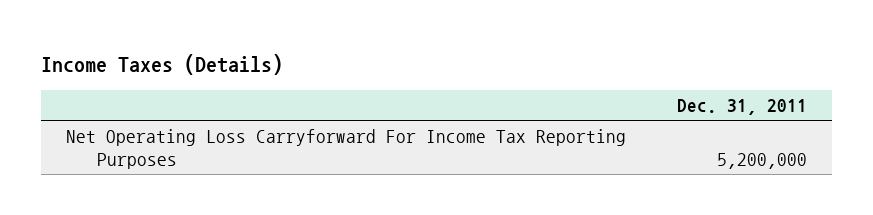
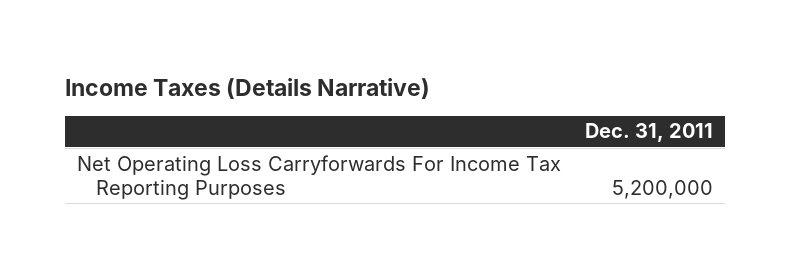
[41,54,284,76] Income Taxes (Details) -> [64,77,430,99] Income Taxes (Details Narrative)
[66,129,627,170] Net Operating Loss Carryforward For Income Tax Reporting Purposes -> [76,154,561,200] Net Operating Loss Carryforwards For Income Tax Reporting Purposes

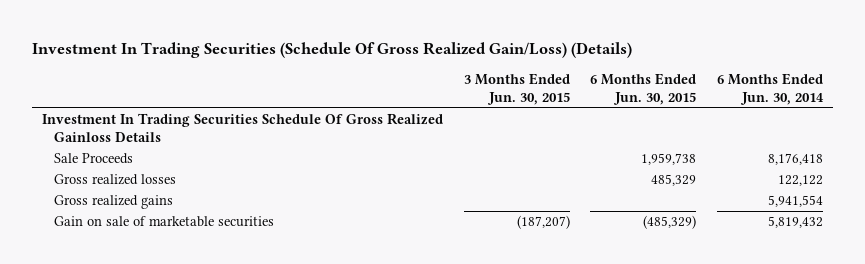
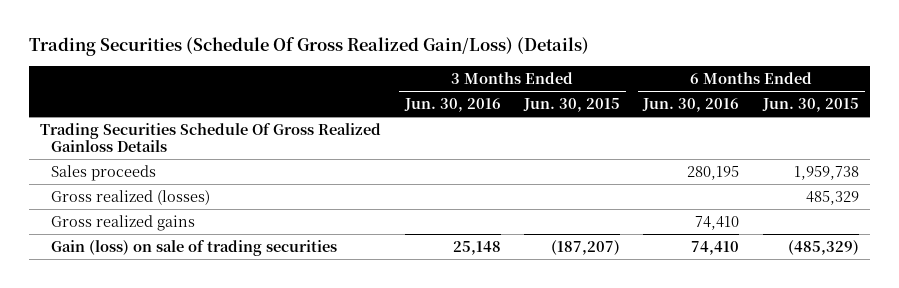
[31,42,632,59] Investment In Trading Securities (Schedule Of Gross Realized Gain/Loss) (Details) -> [28,37,589,57] Trading Securities (Schedule Of Gross Realized Gain/Loss) (Details)
[716,73,824,105] 6 Months Ended Jun. 30, 2014 -> none
none -> [403,98,501,113] Jun. 30, 2016
none -> [642,98,740,113] Jun. 30, 2016
[42,113,444,142] Investment In Trading Securities Schedule Of Gross Realized Gainloss Details -> [40,122,382,152] Trading Securities Schedule Of Gross Realized Gainloss Details
[53,153,133,165] Sale Proceeds -> [51,164,157,181] Sales proceeds
[53,174,176,186] Gross realized losses -> [51,189,211,205] Gross realized (losses)
[53,216,274,228] Gain on sale of marketable securities -> [51,239,338,256] Gain (loss) on sale of trading securities

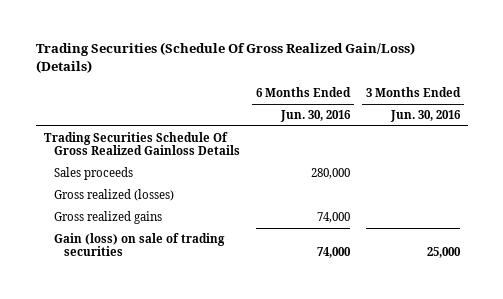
[523,98,621,113] Jun. 30, 2015 -> none
[761,98,859,113] Jun. 30, 2015 -> none
[687,165,740,180] 280,195 -> [310,167,350,179] 280,000
[695,215,740,230] 74,410 -> [316,211,350,223] 74,000
[452,240,501,255] 25,148 -> [426,247,461,259] 25,000
[691,240,740,255] 74,410 -> [316,247,351,259] 74,000

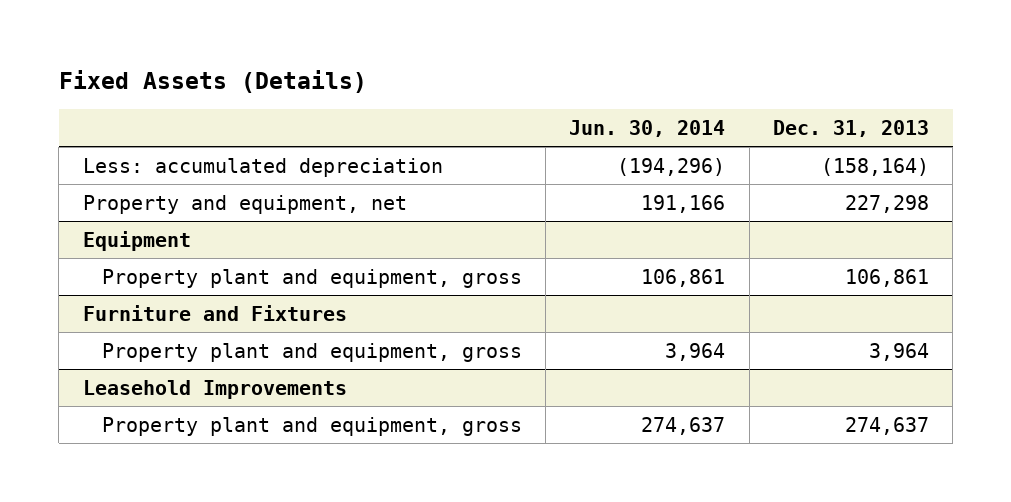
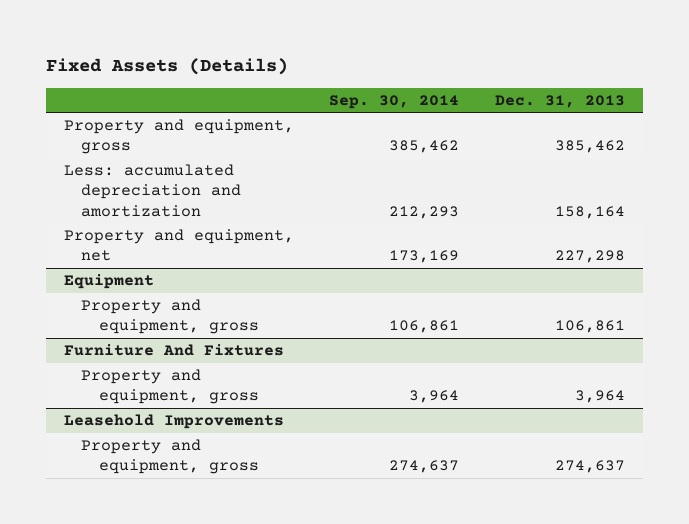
[569,119,726,137] Jun. 30, 2014 -> none
none -> [329,94,460,109] Sep. 30, 2014
none -> [63,119,294,155] Property and equipment, gross
[82,157,443,177] Less: accumulated depreciation -> [63,164,242,217] Less: accumulated depreciation and amortization
[820,157,929,176] (158,164) -> [555,205,626,219] 158,164
[101,268,522,288] Property plant and equipment, gross -> [81,299,260,335] Property and equipment, gross
[82,304,347,321] Furniture and Fixtures -> [63,344,284,357] Furniture And Fixtures
[101,342,522,362] Property plant and equipment, gross -> [81,369,260,405] Property and equipment, gross
[101,416,522,436] Property plant and equipment, gross -> [81,439,260,475] Property and equipment, gross

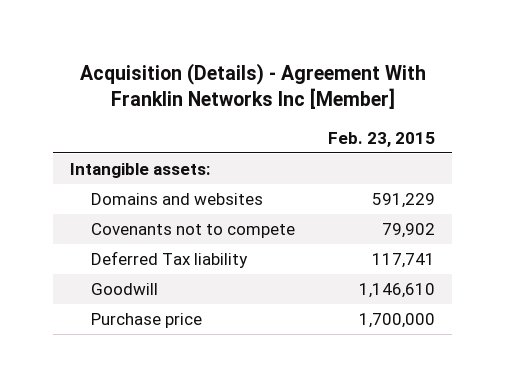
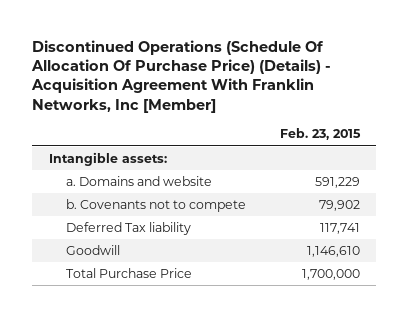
[79,62,426,109] Acquisition (Details) - Agreement With Franklin Networks Inc [Member] -> [31,39,332,113] Discontinued Operations (Schedule Of Allocation Of Purchase Price) (Details) - Acquisition Agreement With Franklin Networks, Inc [Member]
[90,193,263,206] Domains and websites -> [65,176,212,187] a. Domains and website
[90,223,295,239] Covenants not to compete -> [65,199,246,213] b. Covenants not to compete
[90,313,202,329] Purchase price -> [65,268,192,279] Total Purchase Price

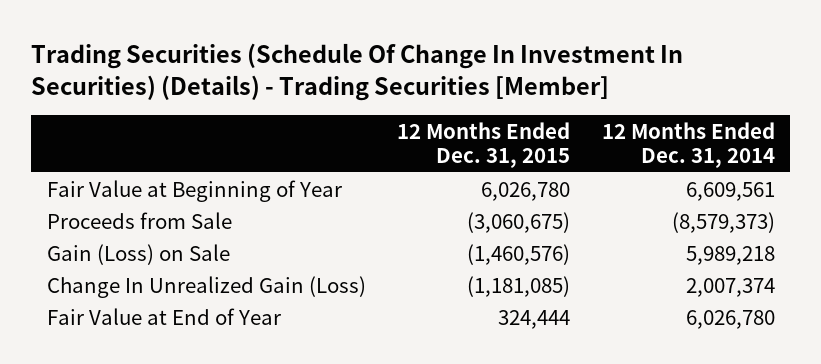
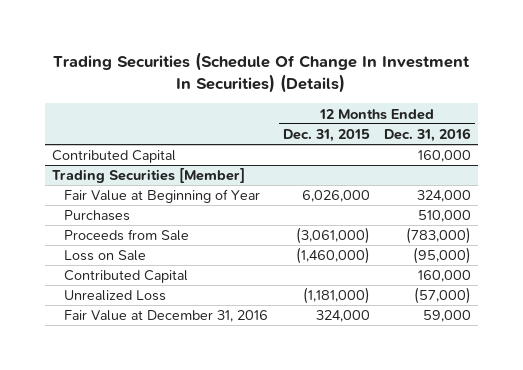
[31,42,684,101] Trading Securities (Schedule Of Change In Investment In Securities) (Details) - Trading Securities [Member] -> [53,52,471,94] Trading Securities (Schedule Of Change In Investment In Securities) (Details)
[601,121,775,169] 12 Months Ended Dec. 31, 2014 -> none
none -> [383,127,471,142] Dec. 31, 2016
none -> [52,150,177,164] Contributed Capital
none -> [52,168,246,184] Trading Securities [Member]
[481,181,571,201] 6,026,780 -> [301,190,370,203] 6,026,000
none -> [64,210,131,222] Purchases
[467,211,571,233] (3,060,675) -> [295,227,370,245] (3,061,000)
[46,243,230,265] Gain (Loss) on Sale -> [64,250,147,262] Loss on Sale
[467,243,571,265] (1,460,576) -> [295,247,370,265] (1,460,000)
none -> [64,270,189,284] Contributed Capital
[46,275,366,298] Change In Unrealized Gain (Loss) -> [64,290,167,302] Unrealized Loss
[467,275,571,297] (1,181,085) -> [302,287,370,305] (1,181,000)
[46,307,281,325] Fair Value at End of Year -> [64,310,269,323] Fair Value at December 31, 2016
[498,309,571,329] 324,444 -> [315,310,370,323] 324,000

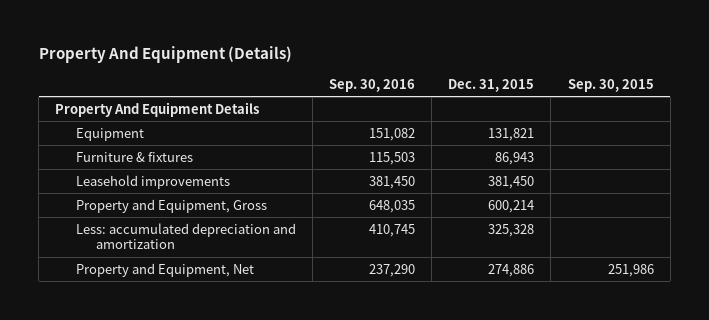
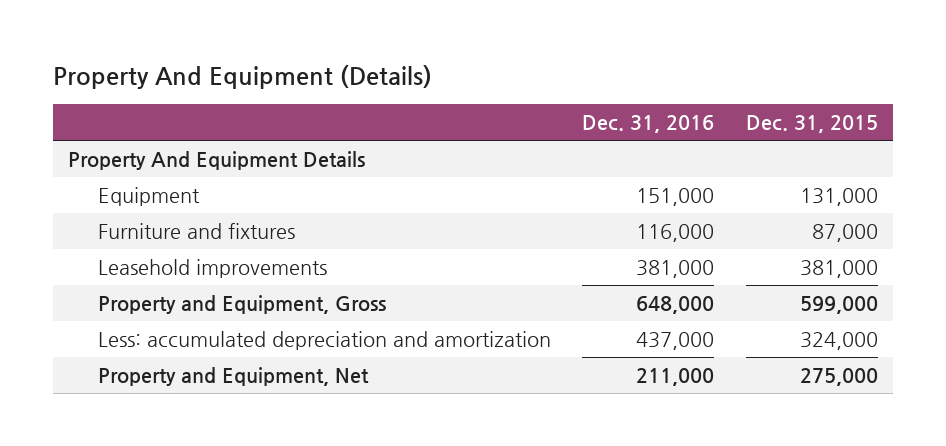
[329,79,416,93] Sep. 30, 2016 -> none
[567,79,654,93] Sep. 30, 2015 -> none
none -> [582,115,715,134] Dec. 31, 2016
[488,127,535,141] 131,821 -> [799,188,878,207] 131,000
[75,151,193,162] Furniture & fixtures -> [98,223,296,240] Furniture and fixtures
[495,151,535,165] 86,943 -> [811,224,878,243] 87,000
[488,175,535,189] 381,450 -> [799,260,878,279] 381,000
[488,199,535,213] 600,214 -> [799,296,878,315] 599,000
[488,223,535,237] 325,328 -> [799,332,878,351] 324,000
[488,263,535,277] 274,886 -> [799,368,878,387] 275,000

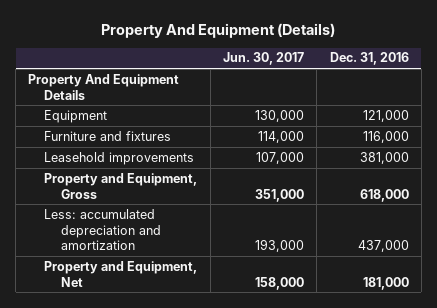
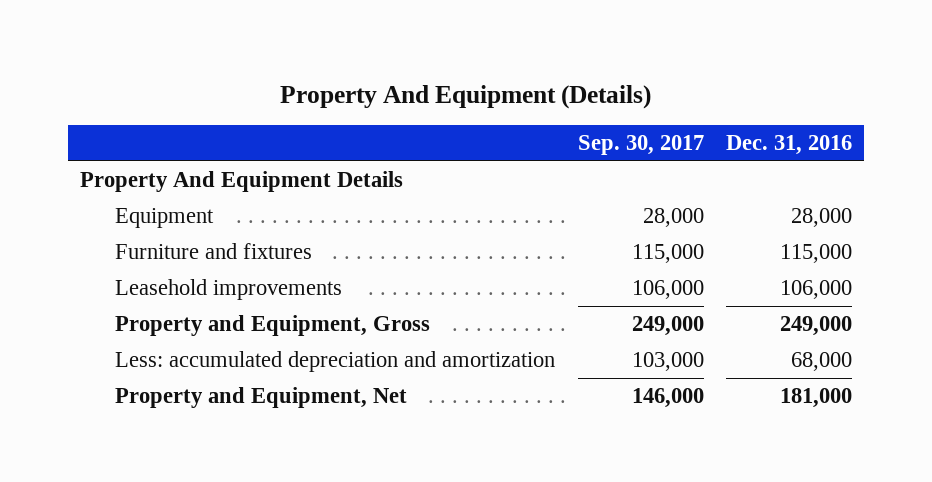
[223,52,305,66] Jun. 30, 2017 -> none
none -> [577,135,704,156] Sep. 30, 2017
[362,109,409,122] 121,000 -> [791,208,853,228] 28,000
[362,130,409,143] 116,000 -> [780,244,853,264] 115,000
[359,151,409,164] 381,000 -> [780,280,853,300] 106,000
[359,188,409,202] 618,000 -> [780,316,853,337] 249,000
[357,240,409,253] 437,000 -> [791,352,853,372] 68,000

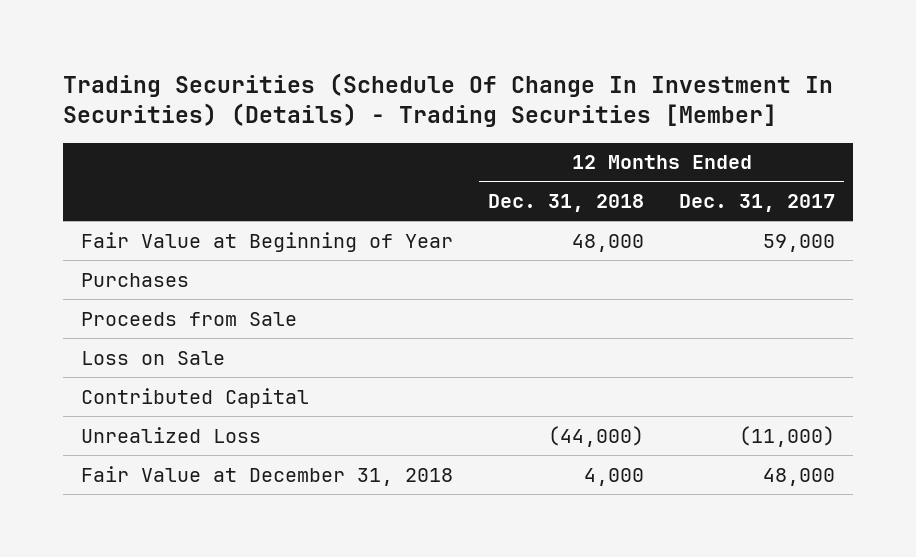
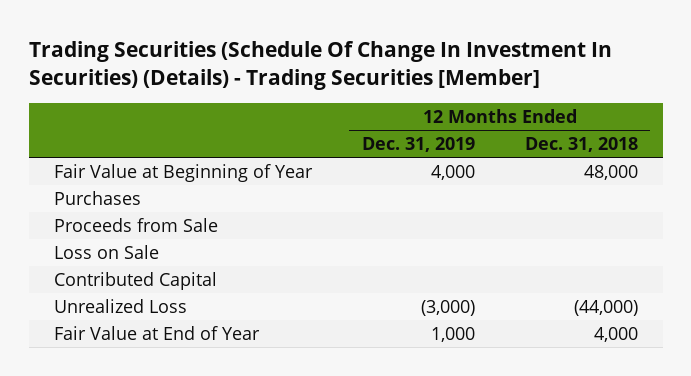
[679,194,836,213] Dec. 31, 2017 -> none
none -> [361,137,475,153] Dec. 31, 2019
[80,465,453,486] Fair Value at December 31, 2018 -> [53,325,260,340] Fair Value at End of Year

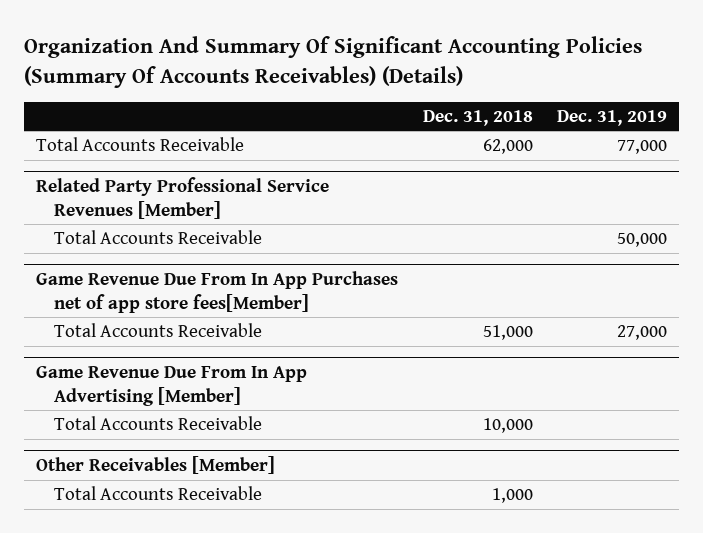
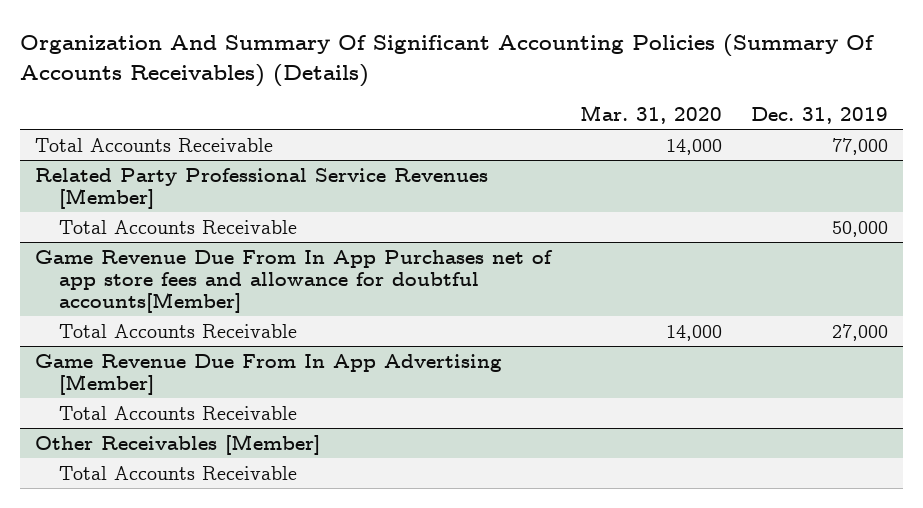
[422,109,533,126] Dec. 31, 2018 -> none
none -> [580,104,723,124] Mar. 31, 2020
[36,271,399,313] Game Revenue Due From In App Purchases net of app store fees[Member] -> [34,249,553,313] Game Revenue Due From In App Purchases net of app store fees and allowance for doubtful accounts[Member]

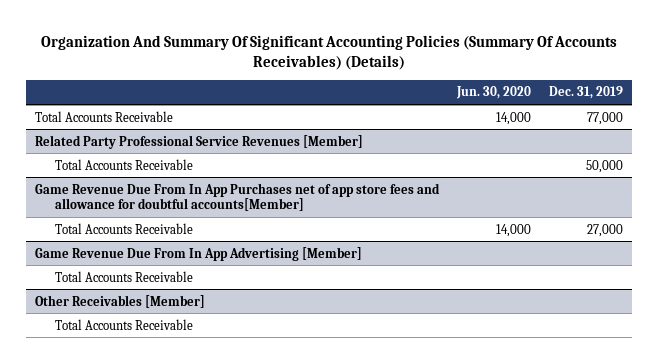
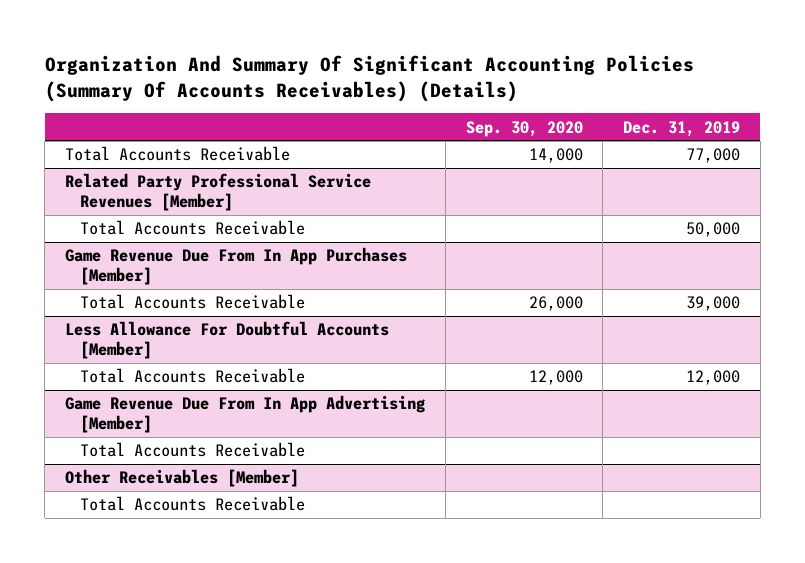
[456,86,532,100] Jun. 30, 2020 -> none
none -> [465,120,583,137] Sep. 30, 2020
[35,182,441,212] Game Revenue Due From In App Purchases net of app store fees and allowance for doubtful accounts[Member] -> [65,247,408,285] Game Revenue Due From In App Purchases [Member]
[587,223,624,237] 27,000 -> [685,296,740,312] 39,000
none -> [65,321,390,359] Less Allowance For Doubtful Accounts [Member]
none -> [80,368,306,384] Total Accounts Receivable

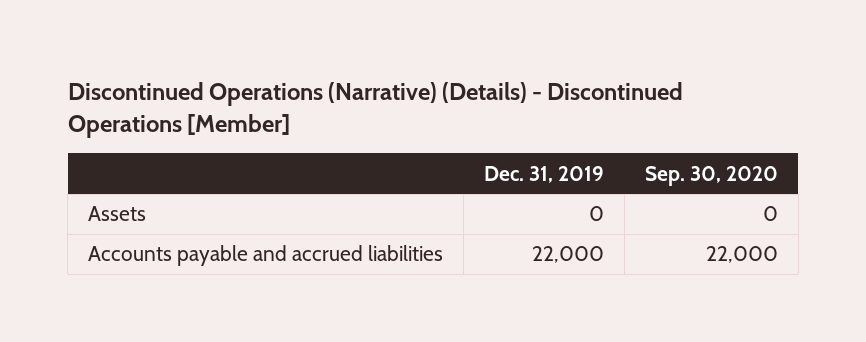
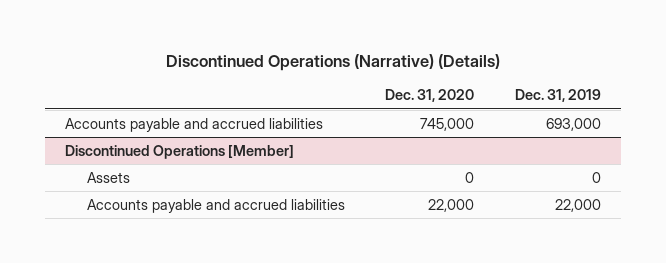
[67,82,683,139] Discontinued Operations (Narrative) (Details) - Discontinued Operations [Member] -> [165,54,500,72] Discontinued Operations (Narrative) (Details)
[644,165,778,186] Sep. 30, 2020 -> none
none -> [385,89,475,103] Dec. 31, 2020
none -> [65,117,324,132] Accounts payable and accrued liabilities
none -> [65,144,295,159] Discontinued Operations [Member]

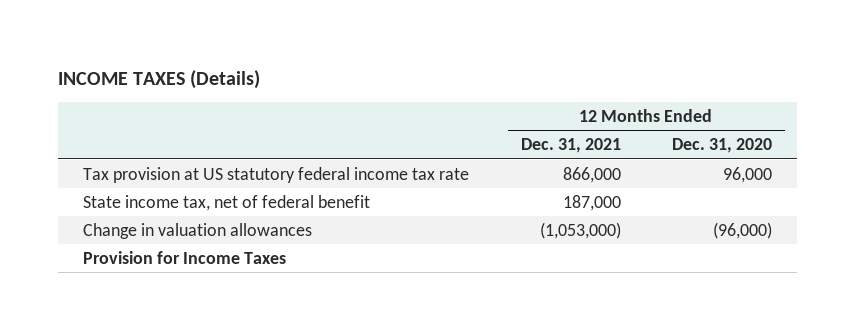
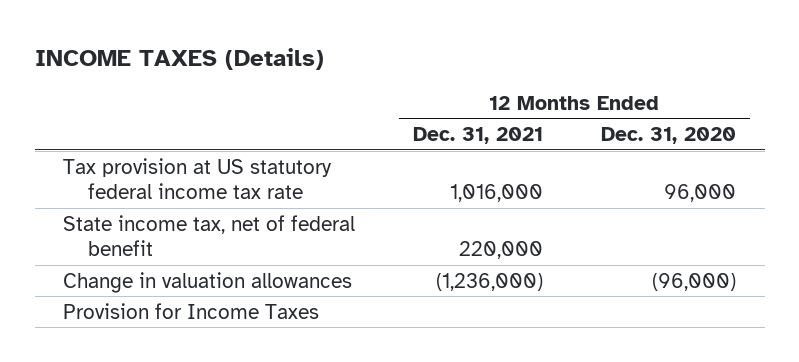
[562,166,621,183] 866,000 -> [450,183,544,202] 1,016,000
[562,194,621,211] 187,000 -> [459,240,544,259] 220,000
[539,221,621,239] (1,053,000) -> [436,272,544,291] (1,236,000)

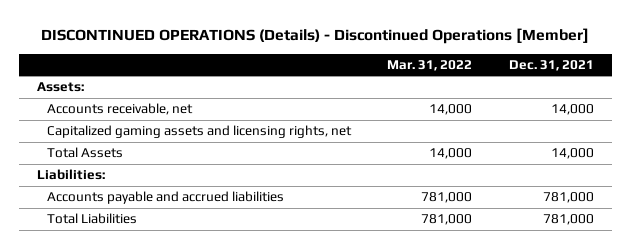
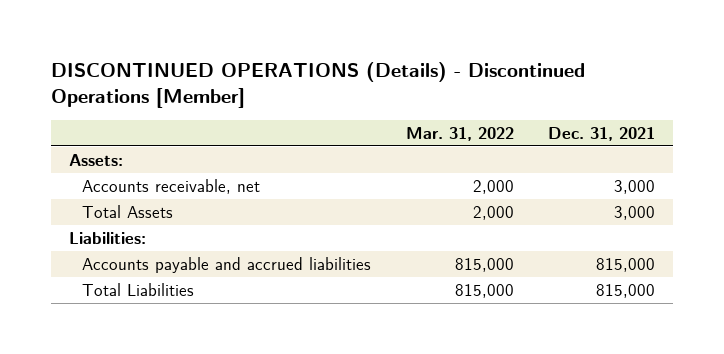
[47,125,353,139] Capitalized gaming assets and licensing rights, net -> none
[429,104,473,116] 14,000 -> [472,179,514,194] 2,000
[550,104,594,116] 14,000 -> [614,179,656,194] 3,000
[429,148,473,160] 14,000 -> [472,205,514,220] 2,000
[550,148,594,160] 14,000 -> [614,205,656,220] 3,000
[421,192,473,204] 781,000 -> [454,257,514,272] 815,000
[542,192,594,204] 781,000 -> [596,257,656,272] 815,000
[421,214,473,226] 781,000 -> [454,283,514,298] 815,000
[542,214,594,226] 781,000 -> [596,283,656,298] 815,000

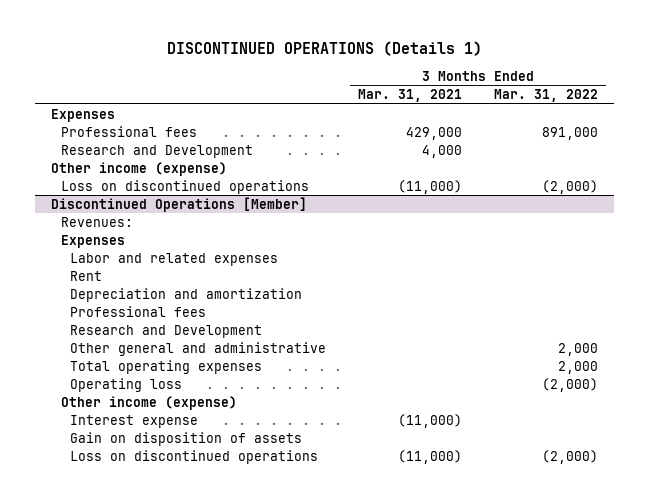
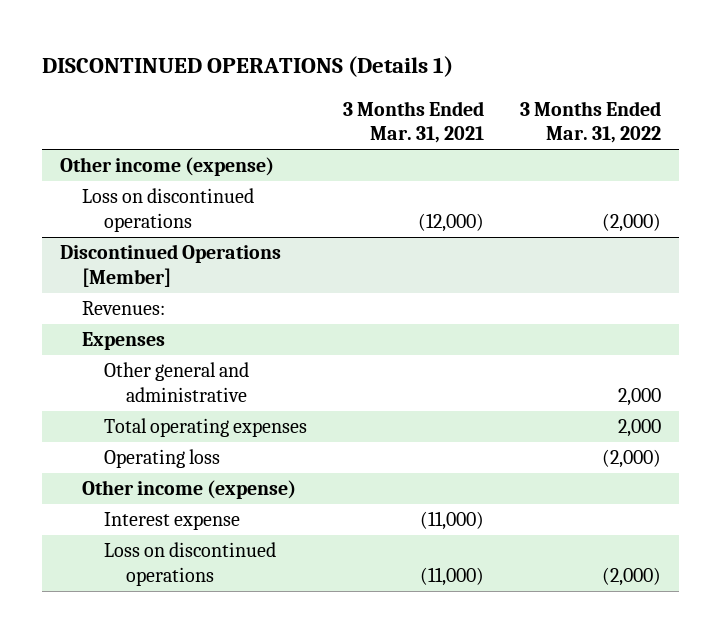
[50,108,115,122] Expenses -> none
[60,125,197,137] Professional fees -> none
[60,144,253,158] Research and Development -> none
[398,179,463,194] (11,000) -> [417,213,484,233] (12,000)
[70,252,279,266] Labor and related expenses -> none
[70,270,103,281] Rent -> none
[70,287,303,302] Depreciation and amortization -> none
[70,305,207,317] Professional fees -> none
[70,324,263,338] Research and Development -> none
[70,431,303,446] Gain on disposition of assets -> none

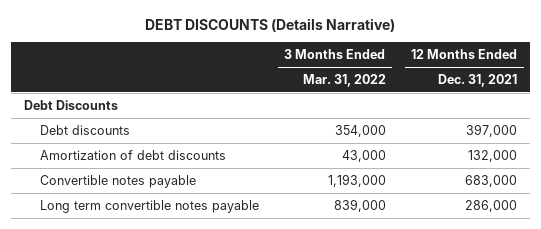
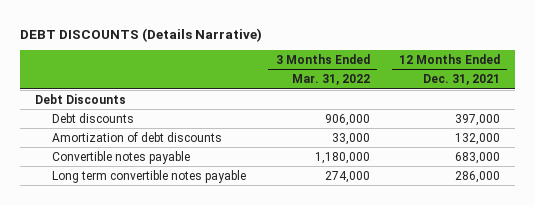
[334,124,386,137] 354,000 -> [324,113,370,126] 906,000
[341,149,386,162] 43,000 -> [331,132,370,145] 33,000
[327,173,386,187] 1,193,000 -> [314,151,370,164] 1,180,000
[333,198,386,212] 839,000 -> [324,170,370,183] 274,000

